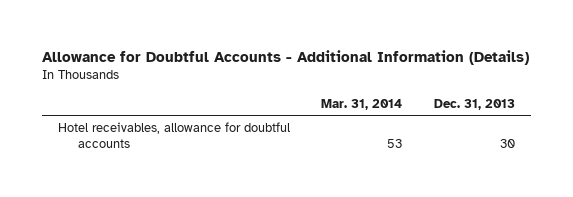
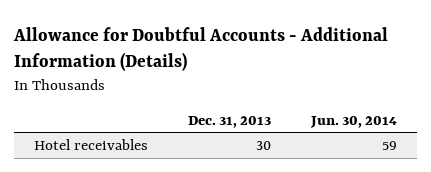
[321,99,403,111] Mar. 31, 2014 -> none
none -> [310,115,398,128] Jun. 30, 2014
[57,121,290,149] Hotel receivables, allowance for doubtful accounts -> [34,139,149,151] Hotel receivables

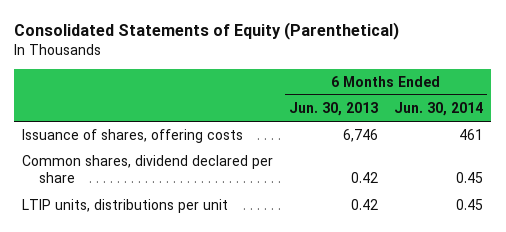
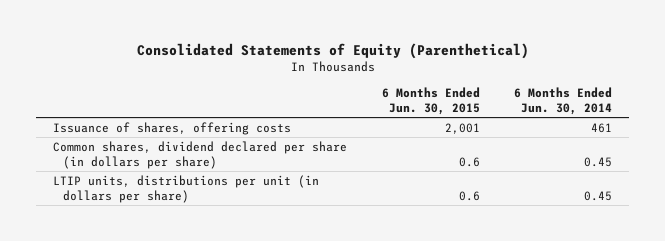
[289,101,379,116] Jun. 30, 2013 -> none
none -> [381,86,480,116] 6 Months Ended Jun. 30, 2015
[22,155,274,184] Common shares, dividend declared per share -> [53,140,348,170] Common shares, dividend declared per share (in dollars per share)
[22,199,229,214] LTIP units, distributions per unit -> [53,174,320,204] LTIP units, distributions per unit (in dollars per share)

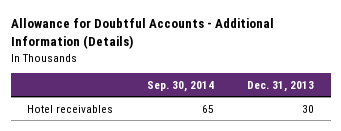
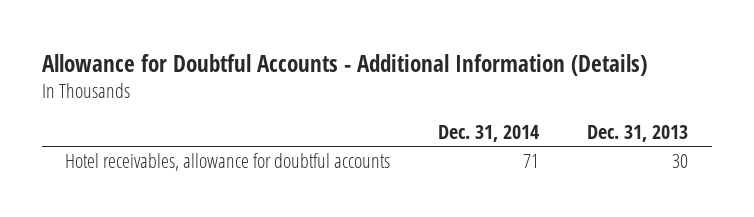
[146,80,214,92] Sep. 30, 2014 -> none
none -> [438,125,540,143] Dec. 31, 2014
[27,104,114,113] Hotel receivables -> [65,153,391,172] Hotel receivables, allowance for doubtful accounts

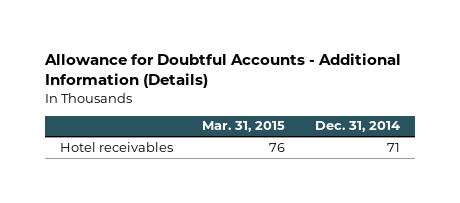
[587,125,689,143] Dec. 31, 2013 -> none
none -> [202,121,286,133] Mar. 31, 2015
[65,153,391,172] Hotel receivables, allowance for doubtful accounts -> [59,141,173,152] Hotel receivables

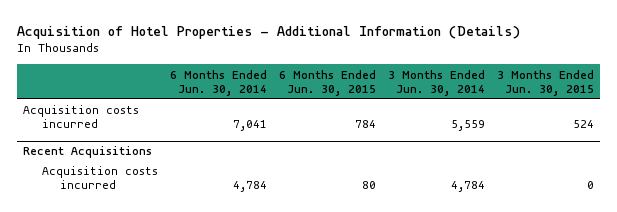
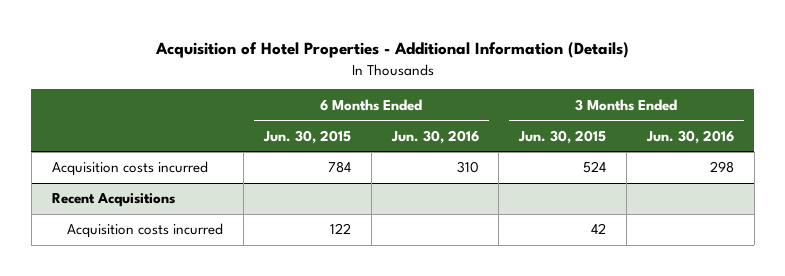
[169,69,267,96] 6 Months Ended Jun. 30, 2014 -> none
[387,69,485,96] 3 Months Ended Jun. 30, 2014 -> none
none -> [390,129,479,144] Jun. 30, 2016
none -> [645,129,734,144] Jun. 30, 2016
[361,181,376,190] 80 -> [329,223,351,235] 122
[586,181,594,190] 0 -> [591,223,607,235] 42

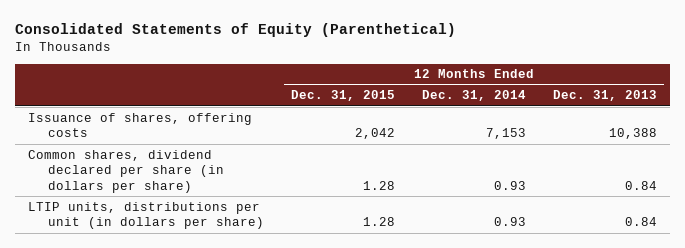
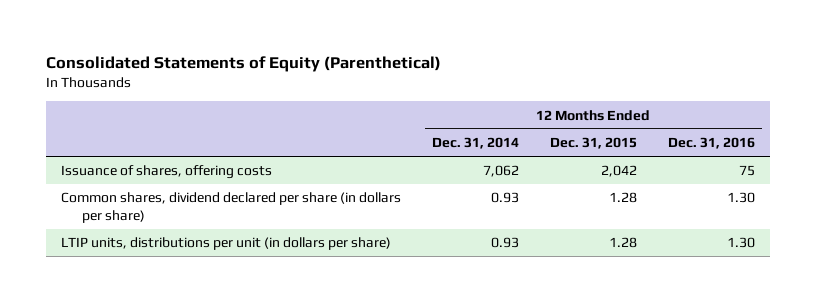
[552,90,657,102] Dec. 31, 2013 -> none
none -> [667,137,755,150] Dec. 31, 2016
[485,128,526,140] 7,153 -> [483,165,520,178] 7,062

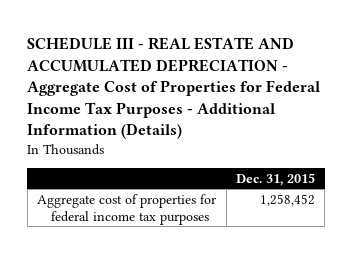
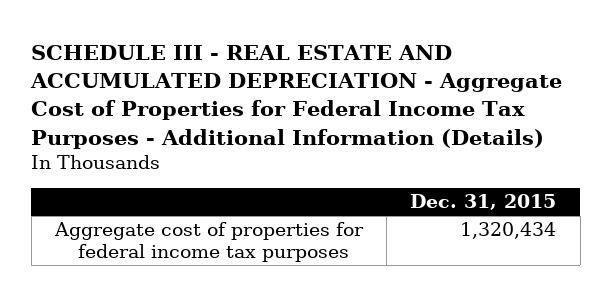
[259,193,315,206] 1,258,452 -> [460,222,557,240] 1,320,434

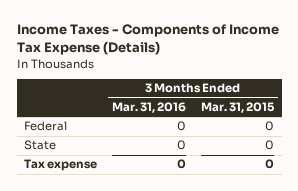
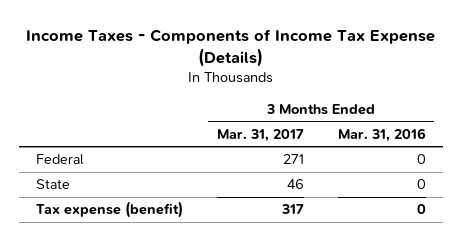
[201,102,276,114] Mar. 31, 2015 -> none
none -> [216,128,304,142] Mar. 31, 2017
[24,159,98,172] Tax expense -> [35,201,183,219] Tax expense (benefit)

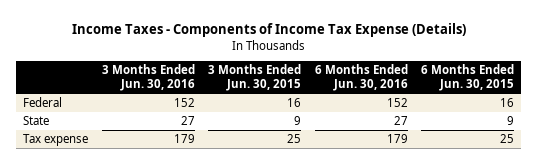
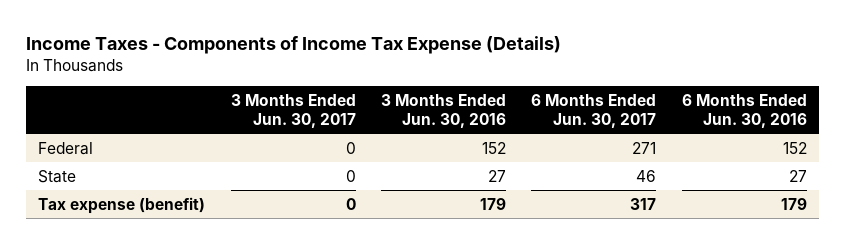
[208,64,302,92] 3 Months Ended Jun. 30, 2015 -> none
[421,64,515,92] 6 Months Ended Jun. 30, 2015 -> none
none -> [230,93,356,128] 3 Months Ended Jun. 30, 2017
none -> [531,93,657,128] 6 Months Ended Jun. 30, 2017
[22,134,88,147] Tax expense -> [38,196,206,214] Tax expense (benefit)

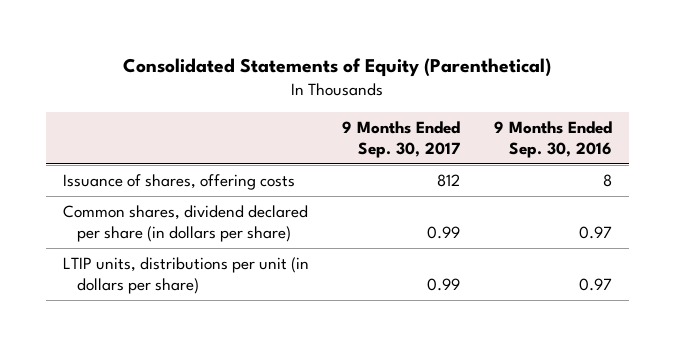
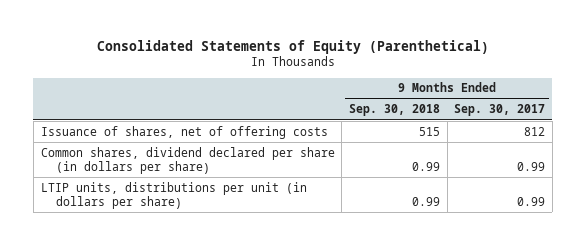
[493,121,612,159] 9 Months Ended Sep. 30, 2016 -> none
none -> [348,104,440,117] Sep. 30, 2018
[62,173,295,190] Issuance of shares, offering costs -> [40,125,328,139] Issuance of shares, net of offering costs

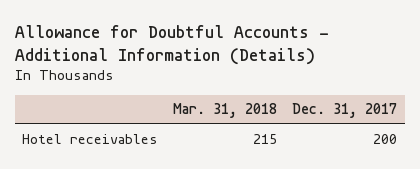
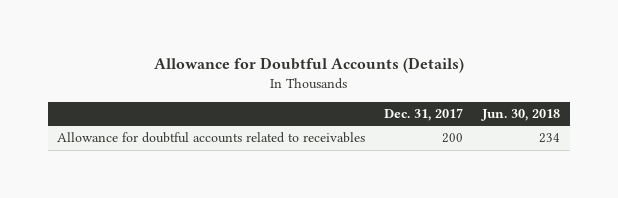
[14,24,329,65] Allowance for Doubtful Accounts - Additional Information (Details) -> [153,57,464,74] Allowance for Doubtful Accounts (Details)
[173,103,278,119] Mar. 31, 2018 -> none
none -> [481,109,561,122] Jun. 30, 2018
[22,134,159,145] Hotel receivables -> [57,132,366,144] Allowance for doubtful accounts related to receivables

